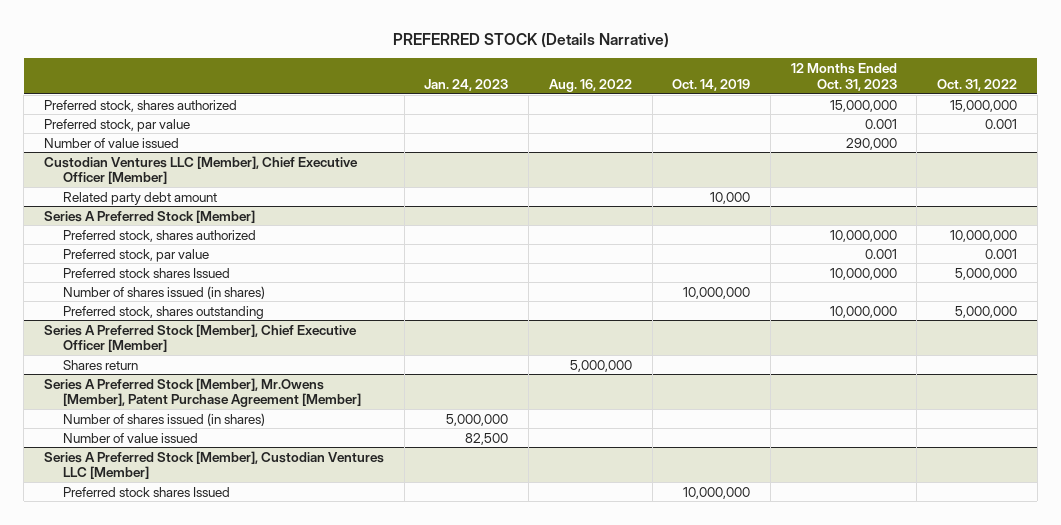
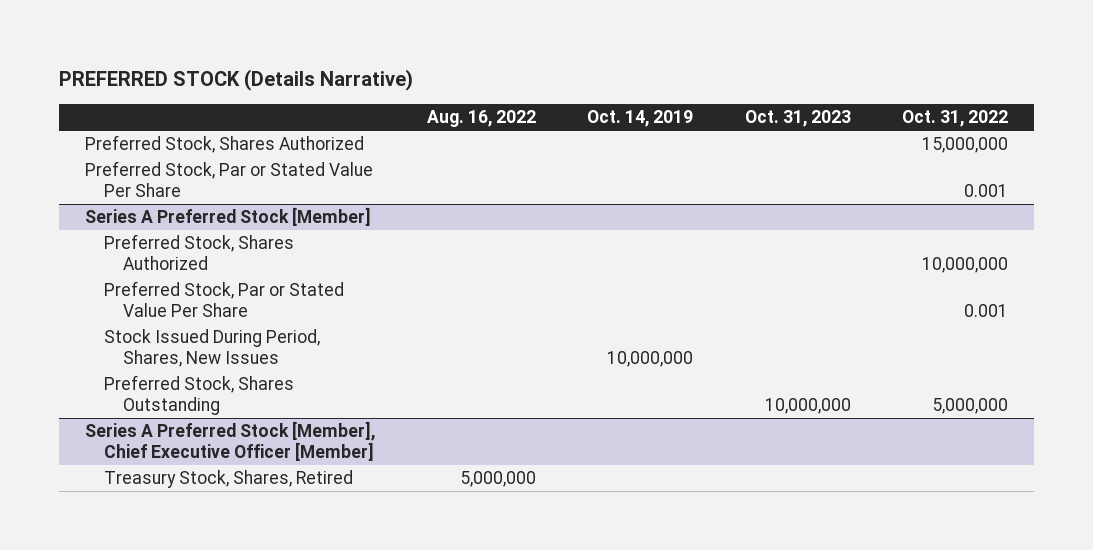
[424,78,509,91] Jan. 24, 2023 -> none
[790,63,897,91] 12 Months Ended Oct. 31, 2023 -> none
none -> [744,110,851,128] Oct. 31, 2023
[44,137,180,148] Number of value issued -> none
[44,155,359,185] Custodian Ventures LLC [Member], Chief Executive Officer [Member] -> none
[62,191,217,205] Related party debt amount -> none
[44,99,238,112] Preferred stock, shares authorized -> [84,135,364,154] Preferred Stock, Shares Authorized
[44,118,191,132] Preferred stock, par value -> [84,161,373,197] Preferred Stock, Par or Stated Value Per Share
[62,267,230,278] Preferred stock shares Issued -> none
[62,229,256,242] Preferred stock, shares authorized -> [103,234,294,270] Preferred Stock, Shares Authorized
[62,248,209,262] Preferred stock, par value -> [103,281,344,317] Preferred Stock, Par or Stated Value Per Share
[62,285,265,299] Number of shares issued (in shares) -> [103,329,320,367] Stock Issued During Period, Shares, New Issues
[62,305,264,319] Preferred stock, shares outstanding -> [103,375,294,415] Preferred Stock, Shares Outstanding
[44,377,361,408] Series A Preferred Stock [Member], Mr.Owens [Member], Patent Purchase Agreement [Member] -> none
[62,412,265,426] Number of shares issued (in shares) -> none
[62,432,198,443] Number of value issued -> none
[44,450,385,480] Series A Preferred Stock [Member], Custodian Ventures LLC [Member] -> none
[62,486,230,497] Preferred stock shares Issued -> none
[62,359,138,370] Shares return -> [103,470,353,489] Treasury Stock, Shares, Retired

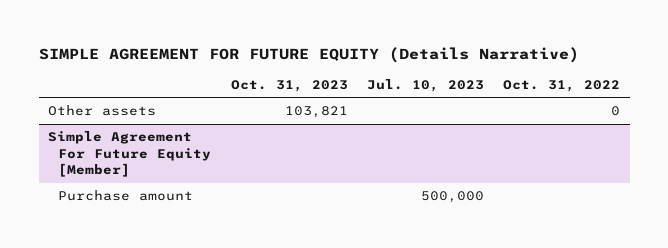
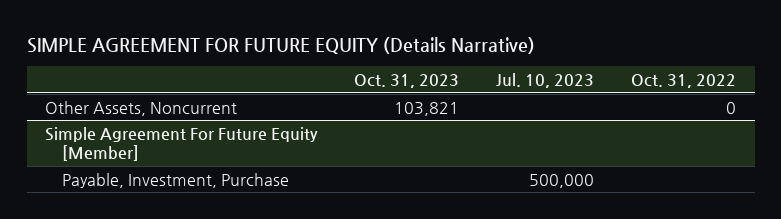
[48,105,157,117] Other assets -> [45,100,238,116] Other Assets, Noncurrent
[58,190,194,202] Purchase amount -> [62,172,290,188] Payable, Investment, Purchase

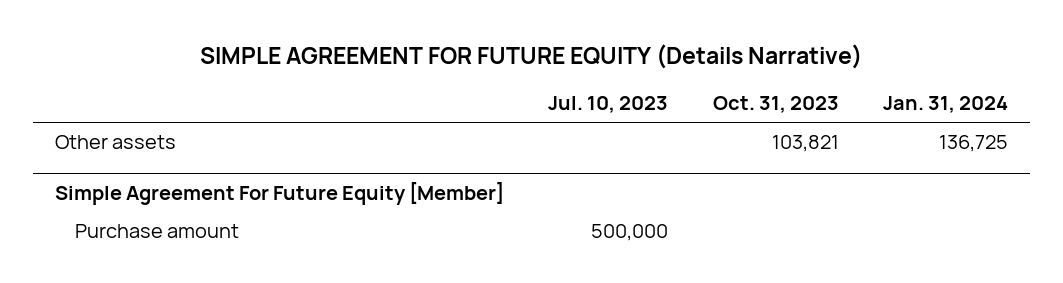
[631,73,737,88] Oct. 31, 2022 -> none
none -> [882,96,1008,114] Jan. 31, 2024
[45,100,238,116] Other Assets, Noncurrent -> [54,135,176,150] Other assets
[62,172,290,188] Payable, Investment, Purchase -> [74,224,239,239] Purchase amount

